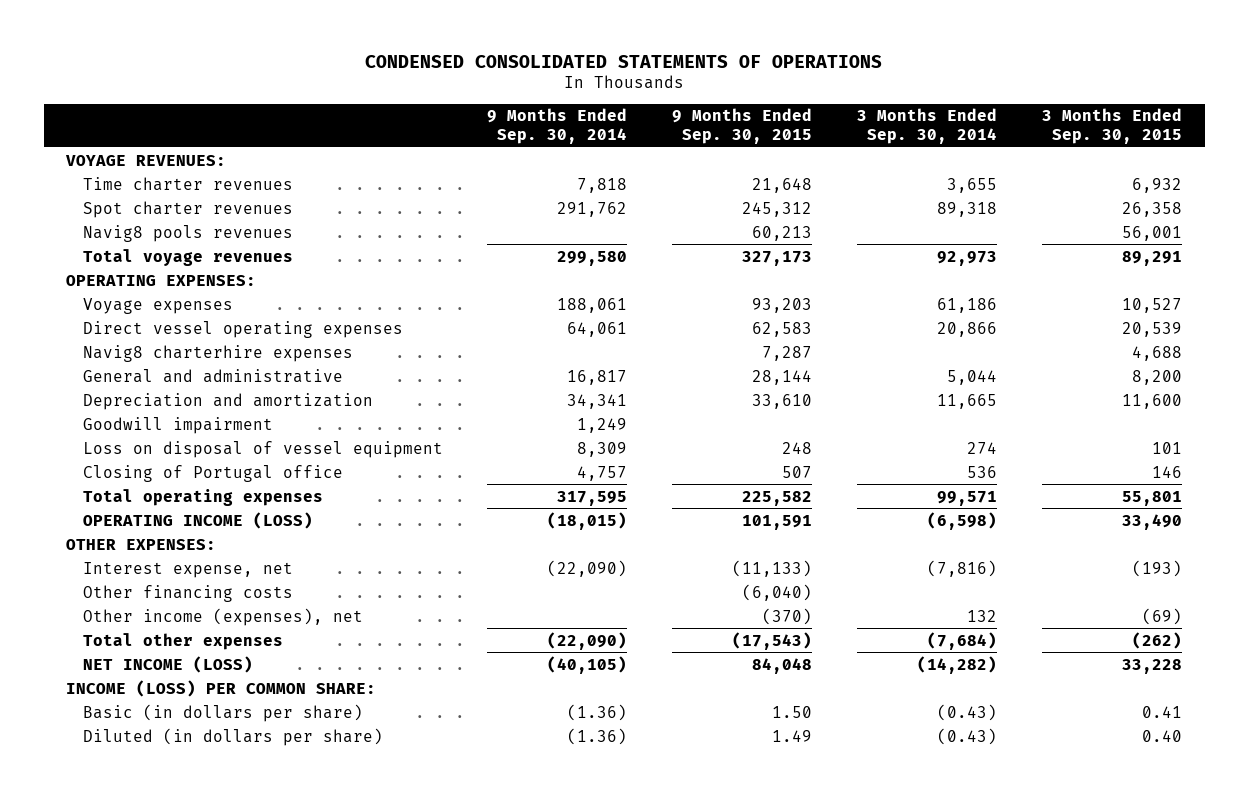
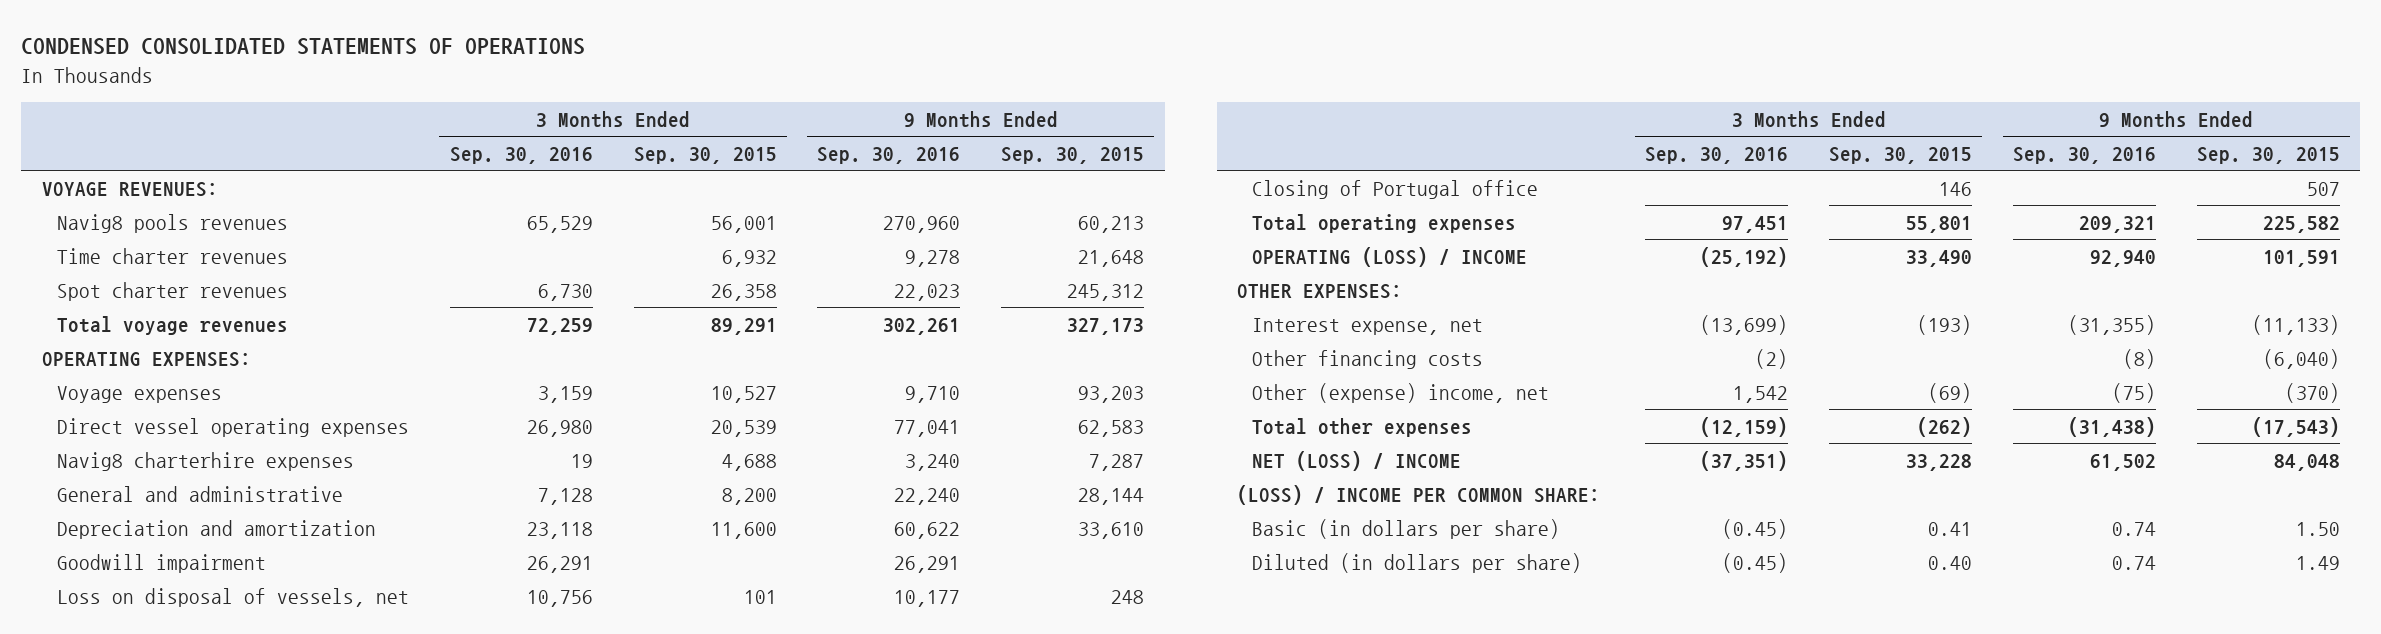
[487,108,628,144] 9 Months Ended Sep. 30, 2014 -> none
[857,108,998,144] 3 Months Ended Sep. 30, 2014 -> none
none -> [449,146,593,164] Sep. 30, 2016
none -> [817,146,961,164] Sep. 30, 2016
[82,224,293,242] Navig8 pools revenues -> [56,213,288,233] Navig8 pools revenues
[82,440,443,458] Loss on disposal of vessel equipment -> [56,587,409,607] Loss on disposal of vessels, net
[82,511,313,529] OPERATING INCOME (LOSS) -> [1252,246,1528,267] OPERATING (LOSS) / INCOME
[82,607,363,626] Other income (expenses), net -> [1252,382,1550,403] Other (expense) income, net
[82,655,253,673] NET INCOME (LOSS) -> [1252,450,1462,471] NET (LOSS) / INCOME
[66,679,377,697] INCOME (LOSS) PER COMMON SHARE: -> [1237,484,1601,505] (LOSS) / INCOME PER COMMON SHARE:

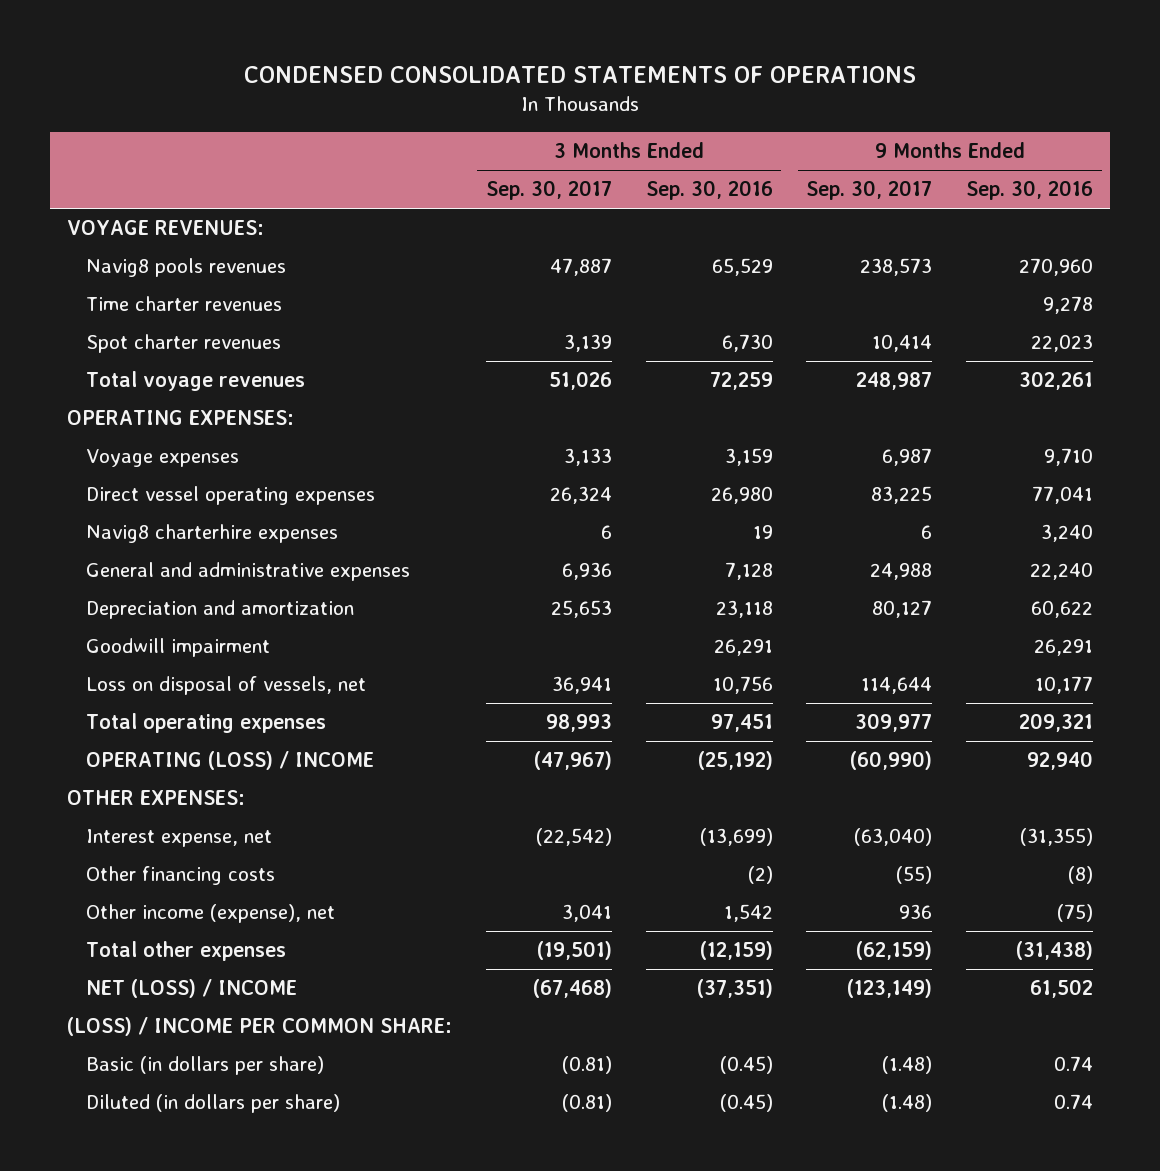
[633,146,777,164] Sep. 30, 2015 -> none
[1001,146,1145,164] Sep. 30, 2015 -> none
none -> [485,180,612,201] Sep. 30, 2017
none -> [806,180,933,201] Sep. 30, 2017
[56,485,343,502] General and administrative -> [85,562,410,582] General and administrative expenses
[1252,179,1539,199] Closing of Portugal office -> none
[1252,382,1550,403] Other (expense) income, net -> [85,904,335,924] Other income (expense), net

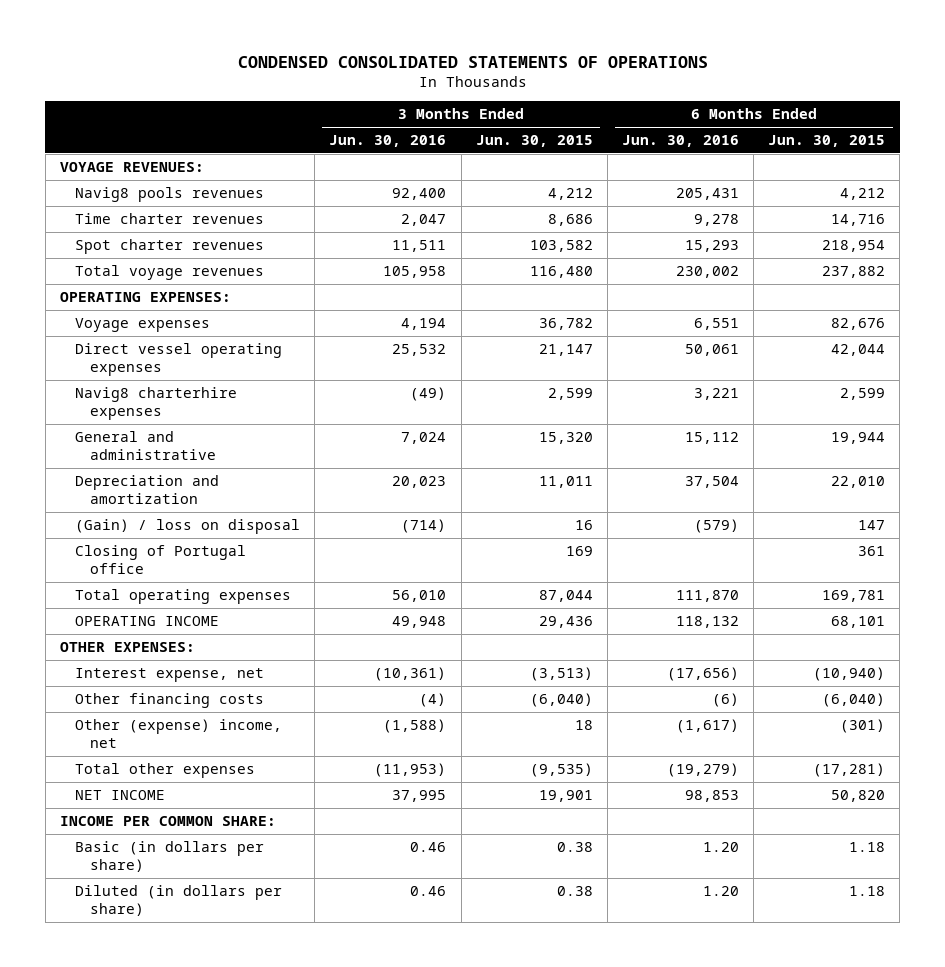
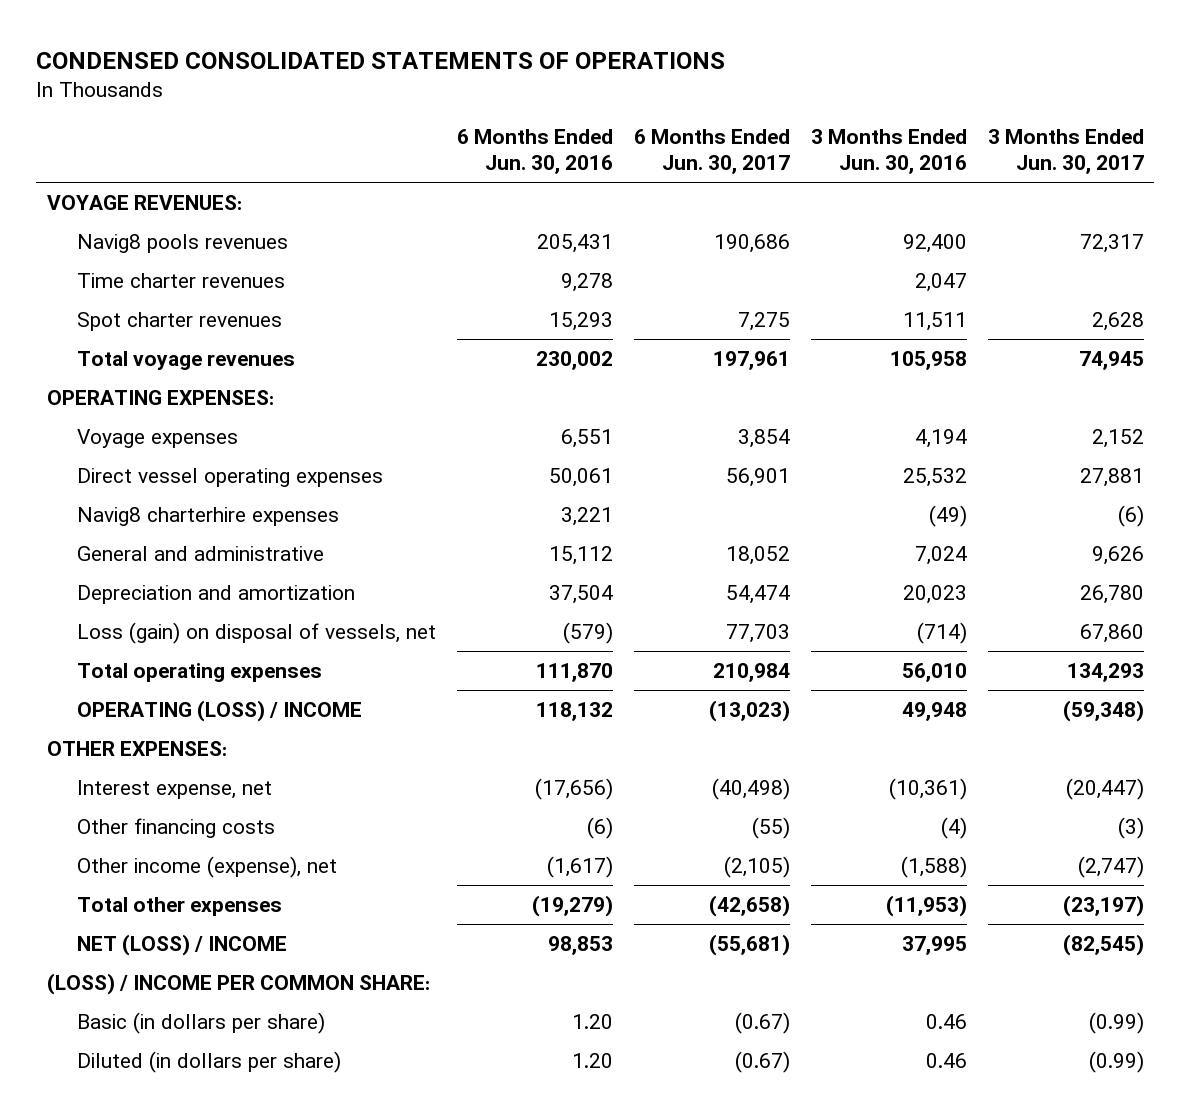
[475,134,593,147] Jun. 30, 2015 -> none
[768,134,886,147] Jun. 30, 2015 -> none
none -> [633,129,790,175] 6 Months Ended Jun. 30, 2017
none -> [987,129,1144,175] 3 Months Ended Jun. 30, 2017
[75,544,247,575] Closing of Portugal office -> none
[75,518,301,534] (Gain) / loss on disposal -> [77,621,437,644] Loss (gain) on disposal of vessels, net
[75,615,220,626] OPERATING INCOME -> [77,699,363,722] OPERATING (LOSS) / INCOME
[75,718,283,749] Other (expense) income, net -> [77,855,338,878] Other income (expense), net
[75,789,166,800] NET INCOME -> [77,933,288,956] NET (LOSS) / INCOME
[59,815,276,826] INCOME PER COMMON SHARE: -> [46,972,430,995] (LOSS) / INCOME PER COMMON SHARE:

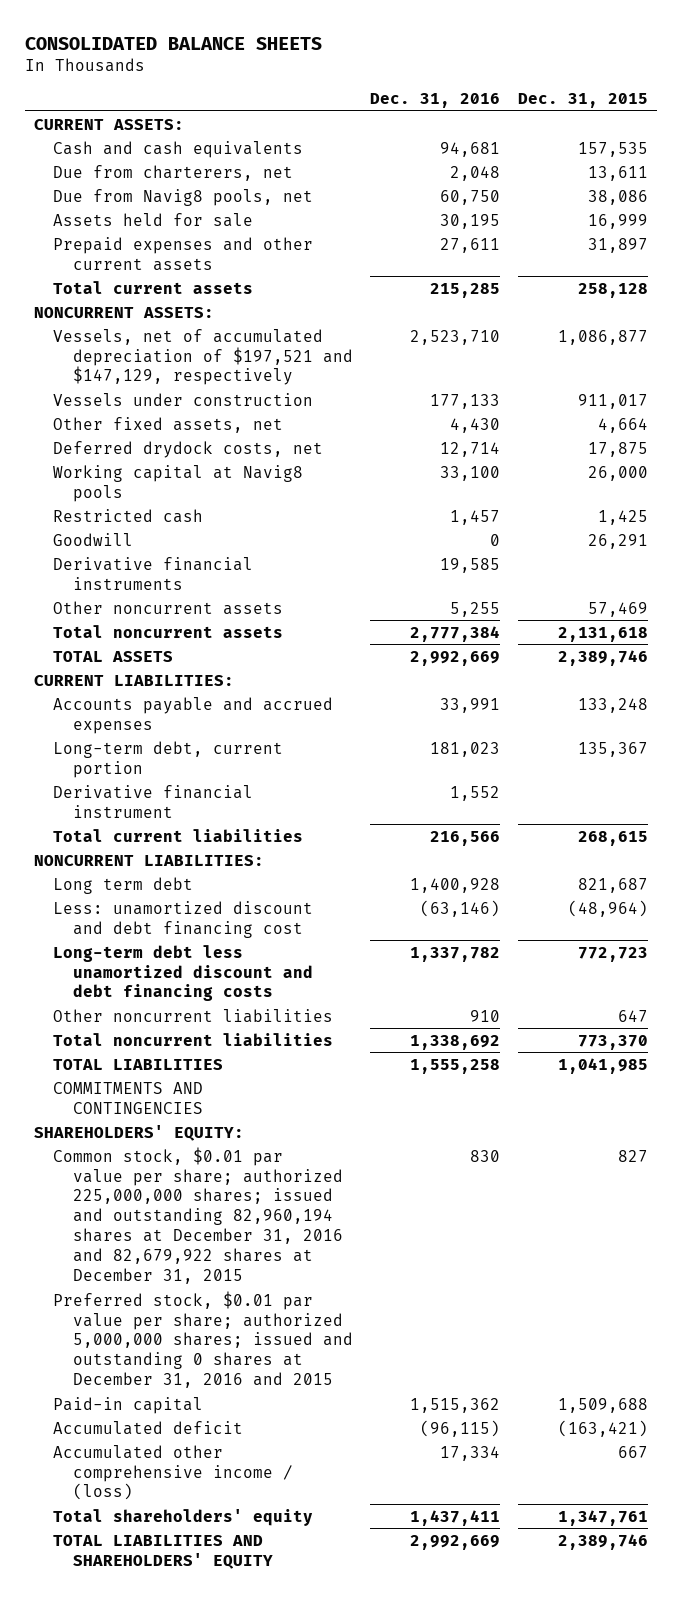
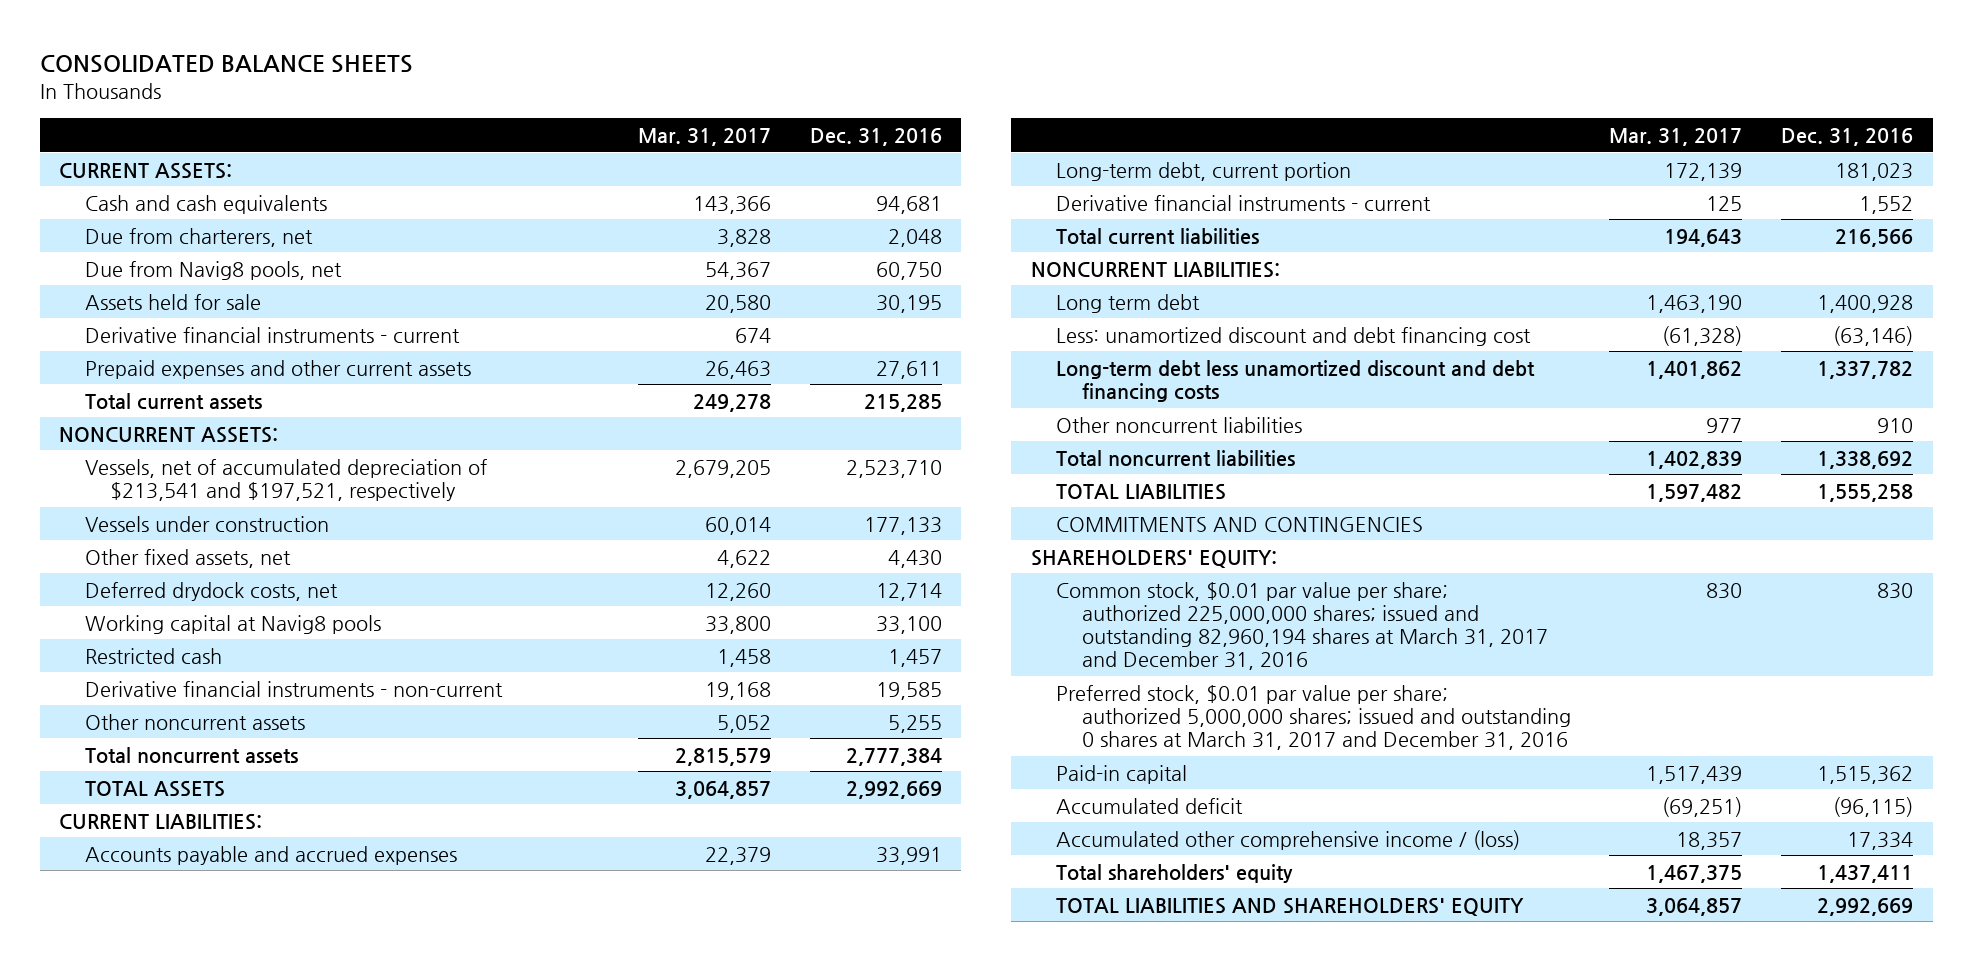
[517,92,648,108] Dec. 31, 2015 -> none
none -> [638,127,772,146] Mar. 31, 2017
none -> [84,326,460,343] Derivative financial instruments - current
[53,328,353,386] Vessels, net of accumulated depreciation of $197,521 and $147,129, respectively -> [84,458,487,501] Vessels, net of accumulated depreciation of $213,541 and $197,521, respectively
[53,532,134,546] Goodwill -> none
[53,556,254,590] Derivative financial instruments -> [84,680,503,697] Derivative financial instruments - non-current
[53,784,254,818] Derivative financial instrument -> [1056,194,1432,211] Derivative financial instruments - current
[53,1146,343,1284] Common stock, $0.01 par value per share; authorized 225,000,000 shares; issued and outstanding 82,960,194 shares at December 31, 2016 and 82,679,922 shares at December 31, 2015 -> [1056,581,1548,670] Common stock, $0.01 par value per share; authorized 225,000,000 shares; issued and outstanding 82,960,194 shares at March 31, 2017 and December 31, 2016
[53,1290,353,1389] Preferred stock, $0.01 par value per share; authorized 5,000,000 shares; issued and outstanding 0 shares at December 31, 2016 and 2015 -> [1056,684,1571,750] Preferred stock, $0.01 par value per share; authorized 5,000,000 shares; issued and outstanding 0 shares at March 31, 2017 and December 31, 2016

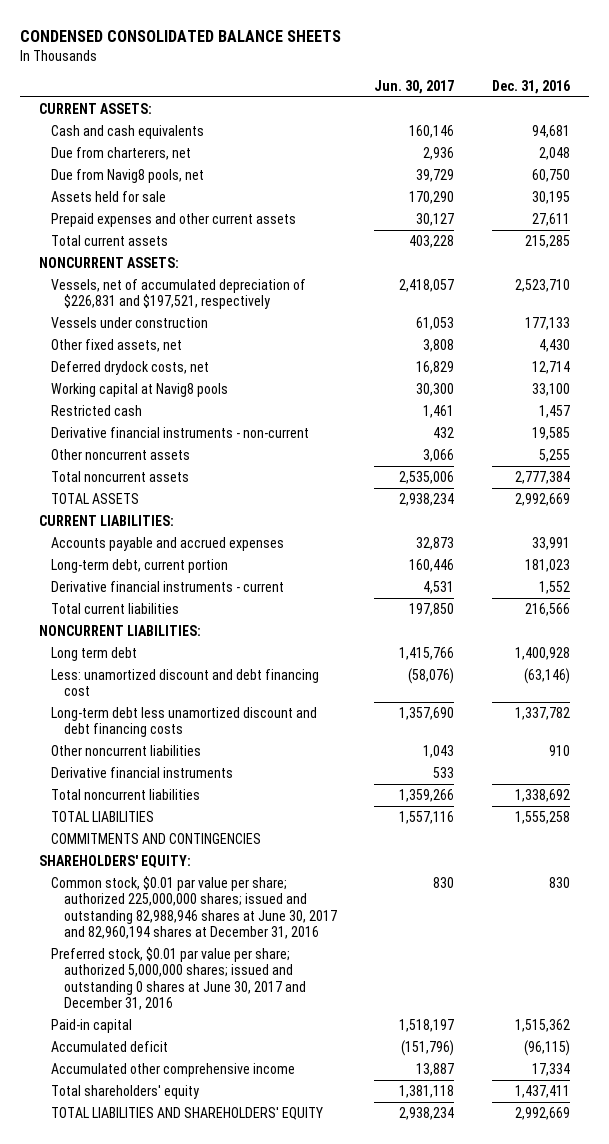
[40,55,414,74] CONSOLIDATED BALANCE SHEETS -> [20,29,342,42] CONDENSED CONSOLIDATED BALANCE SHEETS
[638,127,772,146] Mar. 31, 2017 -> none
none -> [374,79,455,94] Jun. 30, 2017
[84,326,460,343] Derivative financial instruments - current -> none
[84,458,487,501] Vessels, net of accumulated depreciation of $213,541 and $197,521, respectively -> [51,278,307,310] Vessels, net of accumulated depreciation of $226,831 and $197,521, respectively
none -> [51,766,234,778] Derivative financial instruments
[1056,581,1548,670] Common stock, $0.01 par value per share; authorized 225,000,000 shares; issued and outstanding 82,960,194 shares at March 31, 2017 and December 31, 2016 -> [51,875,337,939] Common stock, $0.01 par value per share; authorized 225,000,000 shares; issued and outstanding 82,988,946 shares at June 30, 2017 and 82,960,194 shares at December 31, 2016
[1056,684,1571,750] Preferred stock, $0.01 par value per share; authorized 5,000,000 shares; issued and outstanding 0 shares at March 31, 2017 and December 31, 2016 -> [51,946,306,1010] Preferred stock, $0.01 par value per share; authorized 5,000,000 shares; issued and outstanding 0 shares at June 30, 2017 and December 31, 2016
[1056,829,1521,850] Accumulated other comprehensive income / (loss) -> [51,1062,296,1077] Accumulated other comprehensive income

